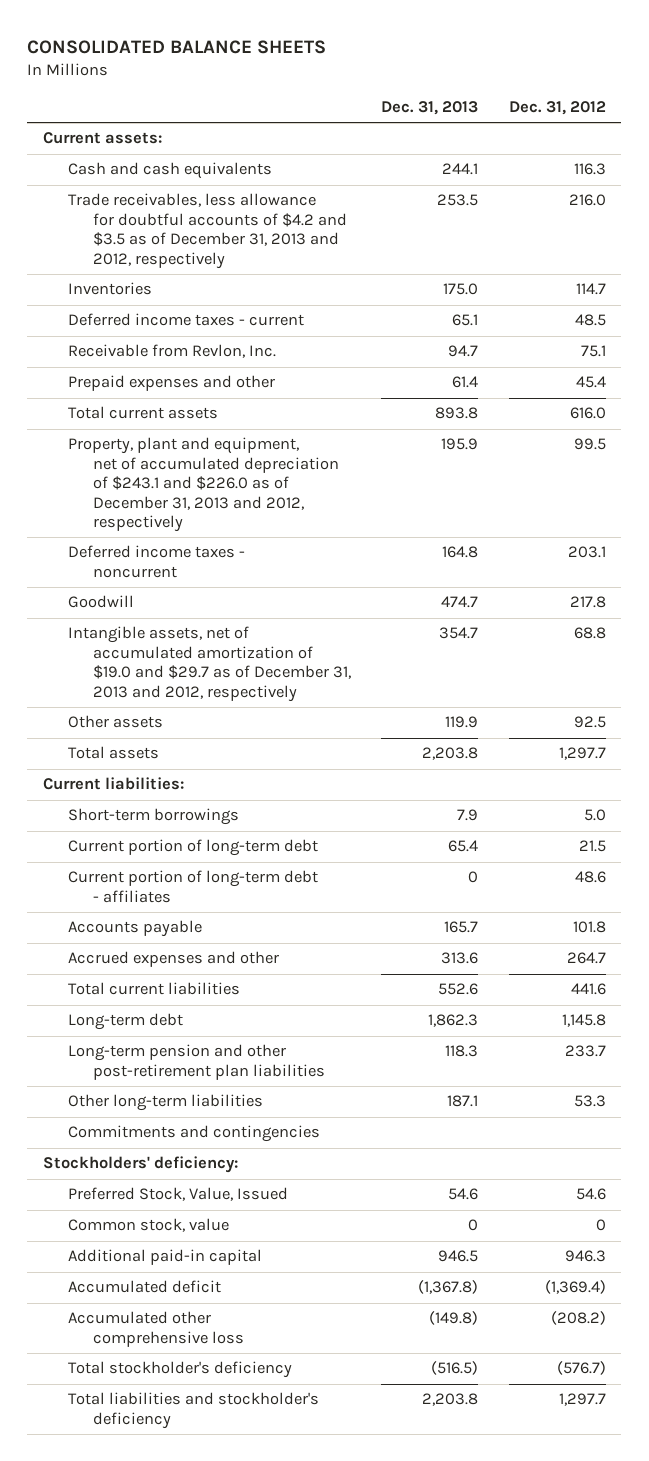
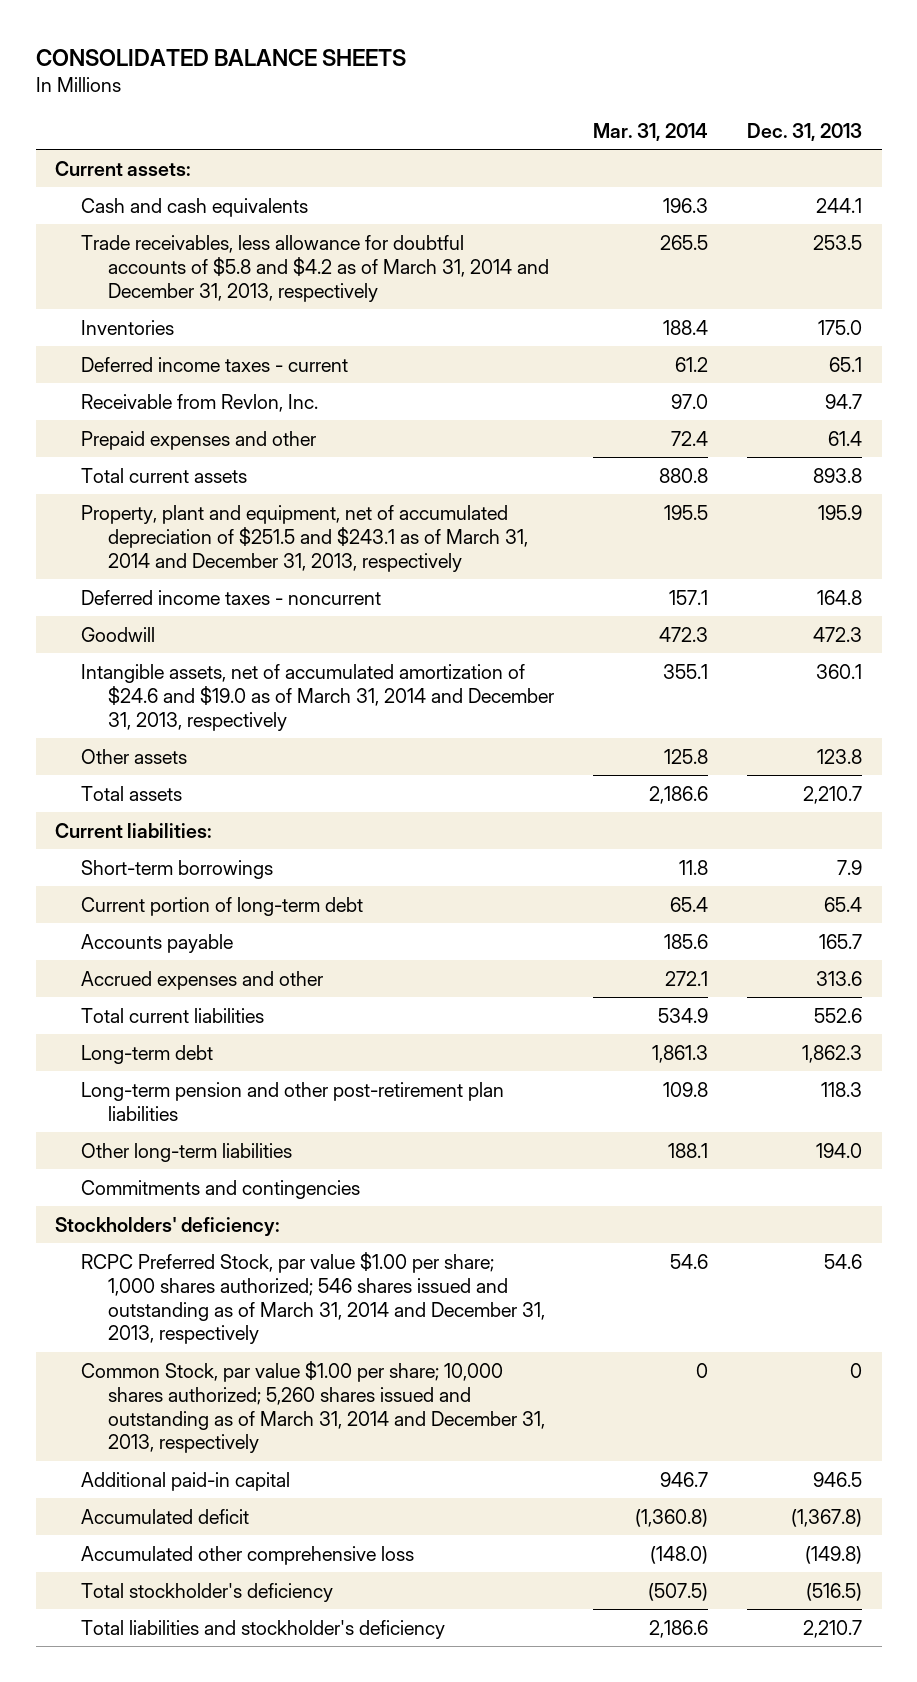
[508,100,606,115] Dec. 31, 2012 -> none
none -> [592,122,708,141] Mar. 31, 2014
[67,193,347,269] Trade receivables, less allowance for doubtful accounts of $4.2 and $3.5 as of December 31, 2013 and 2012, respectively -> [81,234,549,302] Trade receivables, less allowance for doubtful accounts of $5.8 and $4.2 as of March 31, 2014 and December 31, 2013, respectively
[67,437,339,533] Property, plant and equipment, net of accumulated depreciation of $243.1 and $226.0 as of December 31, 2013 and 2012, respectively -> [81,504,528,572] Property, plant and equipment, net of accumulated depreciation of $251.5 and $243.1 as of March 31, 2014 and December 31, 2013, respectively
[441,596,479,609] 474.7 -> [813,626,863,642] 472.3
[67,626,351,702] Intangible assets, net of accumulated amortization of $19.0 and $29.7 as of December 31, 2013 and 2012, respectively -> [81,663,554,731] Intangible assets, net of accumulated amortization of $24.6 and $19.0 as of March 31, 2014 and December 31, 2013, respectively
[439,627,479,640] 354.7 -> [816,663,863,679] 360.1
[445,716,479,729] 119.9 -> [817,748,863,764] 123.8
[422,747,479,761] 2,203.8 -> [803,785,863,804] 2,210.7
[67,870,318,903] Current portion of long-term debt - affiliates -> none
[447,1095,479,1108] 187.1 -> [816,1142,863,1158] 194.0
[67,1187,288,1202] Preferred Stock, Value, Issued -> [81,1251,545,1345] RCPC Preferred Stock, par value $1.00 per share; 1,000 shares authorized; 546 shares issued and outstanding as of March 31, 2014 and December 31, 2013, respectively
[67,1218,229,1233] Common stock, value -> [81,1360,545,1454] Common Stock, par value $1.00 per share; 10,000 shares authorized; 5,260 shares issued and outstanding as of March 31, 2014 and December 31, 2013, respectively
[422,1393,479,1407] 2,203.8 -> [803,1619,863,1638] 2,210.7

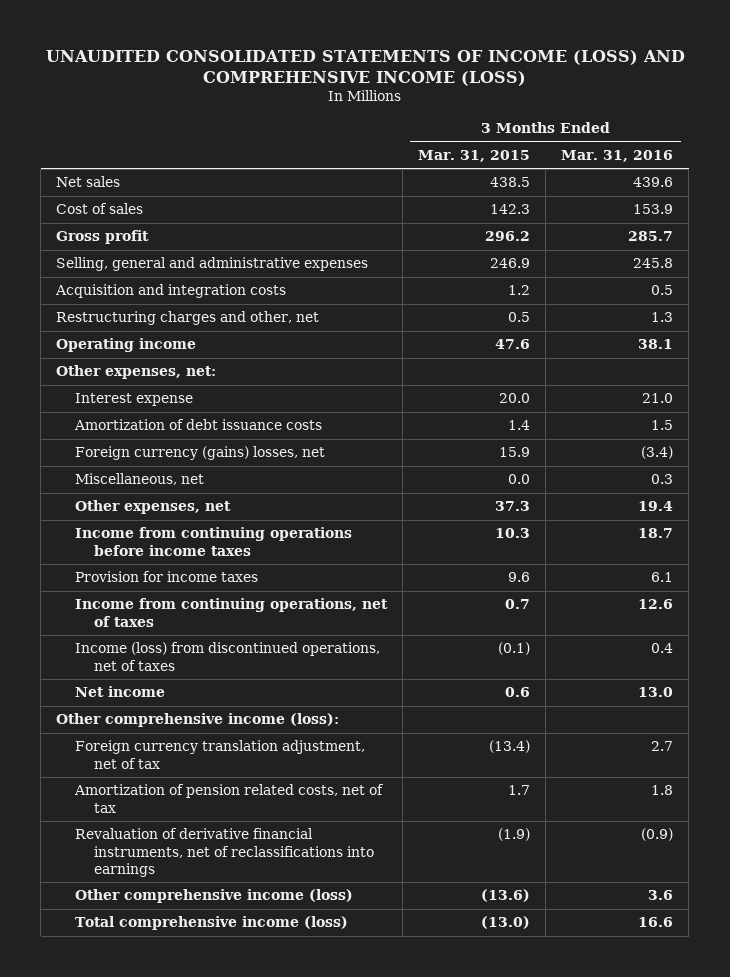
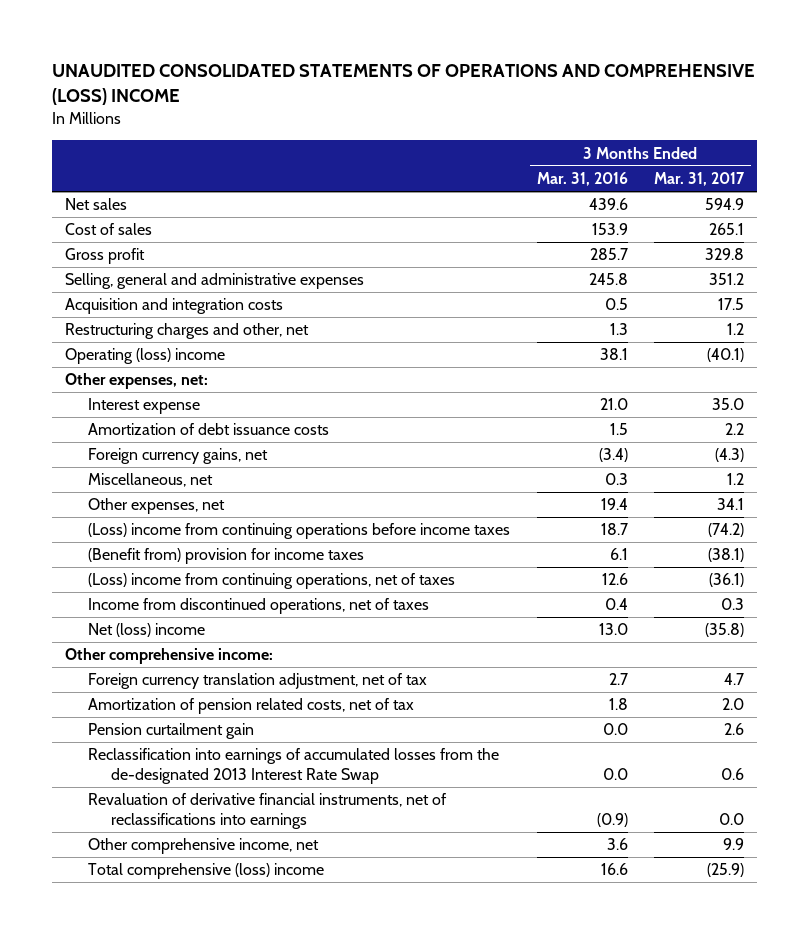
[45,49,685,87] UNAUDITED CONSOLIDATED STATEMENTS OF INCOME (LOSS) AND COMPREHENSIVE INCOME (LOSS) -> [51,64,755,106] UNAUDITED CONSOLIDATED STATEMENTS OF OPERATIONS AND COMPREHENSIVE (LOSS) INCOME
[418,150,531,163] Mar. 31, 2015 -> none
none -> [653,172,745,187] Mar. 31, 2017
[56,338,197,353] Operating income -> [65,348,226,365] Operating (loss) income
[75,446,326,461] Foreign currency (gains) losses, net -> [88,448,269,465] Foreign currency gains, net
[75,527,353,556] Income from continuing operations before income taxes -> [88,523,511,540] (Loss) income from continuing operations before income taxes
[75,571,259,583] Provision for income taxes -> [88,548,365,565] (Benefit from) provision for income taxes
[75,598,389,627] Income from continuing operations, net of taxes -> [88,573,456,590] (Loss) income from continuing operations, net of taxes
[75,642,381,671] Income (loss) from discontinued operations, net of taxes -> [88,598,430,615] Income from discontinued operations, net of taxes
[75,686,166,698] Net income -> [88,623,206,638] Net (loss) income
[56,713,340,728] Other comprehensive income (loss): -> [65,648,274,665] Other comprehensive income:
none -> [88,723,255,740] Pension curtailment gain
none -> [88,748,500,785] Reclassification into earnings of accumulated losses from the de-designated 2013 Interest Rate Swap
[75,889,354,904] Other comprehensive income (loss) -> [88,838,320,855] Other comprehensive income, net
[75,916,349,931] Total comprehensive income (loss) -> [88,863,325,880] Total comprehensive (loss) income

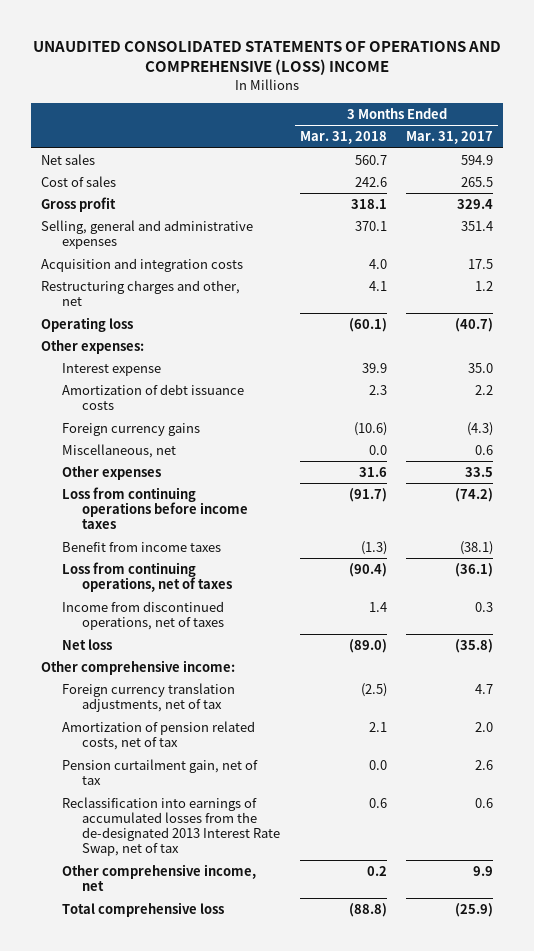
[536,172,628,187] Mar. 31, 2016 -> none
none -> [299,131,387,145] Mar. 31, 2018
[708,223,744,236] 265.1 -> [461,177,494,188] 265.5
[704,248,744,261] 329.8 -> [457,199,494,210] 329.4
[708,273,744,286] 351.2 -> [461,221,494,232] 351.4
[65,348,226,365] Operating (loss) income -> [41,317,134,333] Operating loss
[706,348,744,363] (40.1) -> [455,318,494,333] (40.7)
[65,373,209,390] Other expenses, net: -> [41,340,145,355] Other expenses:
[88,448,269,465] Foreign currency gains, net -> [61,423,200,437] Foreign currency gains
[726,473,744,486] 1.2 -> [475,445,494,456] 0.6
[88,498,226,515] Other expenses, net -> [61,466,161,481] Other expenses
[716,498,744,511] 34.1 -> [465,467,494,478] 33.5
[88,523,511,540] (Loss) income from continuing operations before income taxes -> [61,487,249,530] Loss from continuing operations before income taxes
[88,548,365,565] (Benefit from) provision for income taxes -> [61,542,221,553] Benefit from income taxes
[88,573,456,590] (Loss) income from continuing operations, net of taxes -> [61,562,233,593] Loss from continuing operations, net of taxes
[88,623,206,638] Net (loss) income -> [61,639,112,651] Net loss
[88,673,428,690] Foreign currency translation adjustment, net of tax -> [61,683,235,713] Foreign currency translation adjustments, net of tax
[88,793,448,830] Revaluation of derivative financial instruments, net of reclassifications into earnings -> none
[88,723,255,740] Pension curtailment gain -> [61,759,258,786] Pension curtailment gain, net of tax
[88,748,500,785] Reclassification into earnings of accumulated losses from the de-designated 2013 Interest Rate Swap -> [61,797,281,857] Reclassification into earnings of accumulated losses from the de-designated 2013 Interest Rate Swap, net of tax
[88,863,325,880] Total comprehensive (loss) income -> [61,902,224,918] Total comprehensive loss

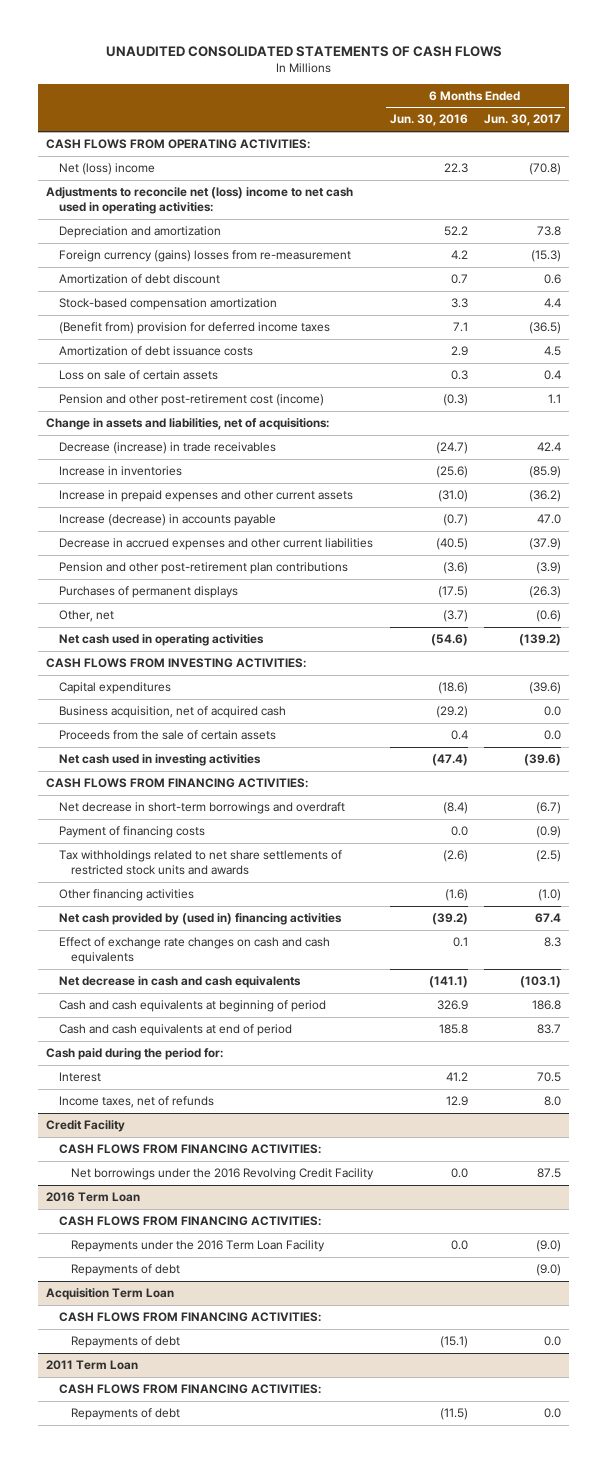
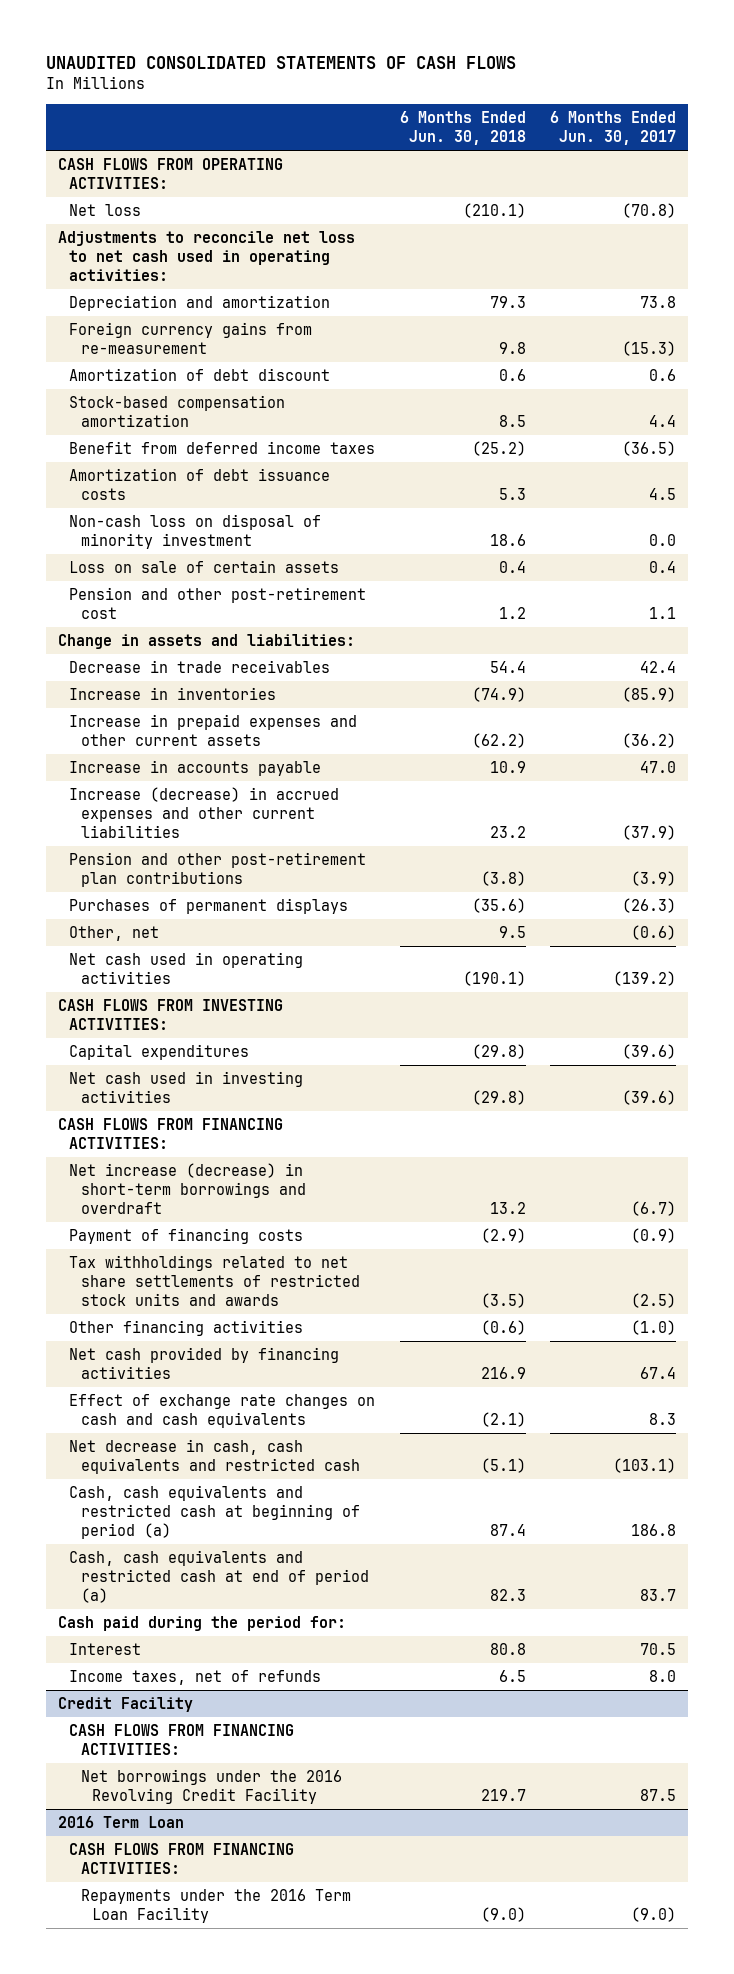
[389,114,468,127] Jun. 30, 2016 -> none
none -> [399,111,526,146] 6 Months Ended Jun. 30, 2018
[58,163,155,176] Net (loss) income -> [69,203,142,216] Net loss
[45,187,353,214] Adjustments to reconcile net (loss) income to net cash used in operating activities: -> [58,230,356,281] Adjustments to reconcile net loss to net cash used in operating activities:
[58,250,351,263] Foreign currency (gains) losses from re-measurement -> [69,321,313,354] Foreign currency gains from re-measurement
[58,322,330,335] (Benefit from) provision for deferred income taxes -> [69,440,376,454] Benefit from deferred income taxes
none -> [69,513,322,549] Non-cash loss on disposal of minority investment
[58,394,324,407] Pension and other post-retirement cost (income) -> [69,586,367,619] Pension and other post-retirement cost
[45,418,329,431] Change in assets and liabilities, net of acquisitions: -> [58,633,356,649] Change in assets and liabilities:
[58,442,276,455] Decrease (increase) in trade receivables -> [69,659,331,673] Decrease in trade receivables
[58,514,276,527] Increase (decrease) in accounts payable -> [69,759,322,776] Increase in accounts payable
[58,538,373,551] Decrease in accrued expenses and other current liabilities -> [69,786,340,838] Increase (decrease) in accrued expenses and other current liabilities
[58,706,286,719] Business acquisition, net of acquired cash -> none
[58,730,276,741] Proceeds from the sale of certain assets -> none
[58,802,345,815] Net decrease in short-term borrowings and overdraft -> [69,1162,306,1214] Net increase (decrease) in short-term borrowings and overdraft
[58,913,342,926] Net cash provided by (used in) financing activities -> [69,1346,340,1379] Net cash provided by financing activities
[58,976,301,989] Net decrease in cash and cash equivalents -> [69,1438,360,1474] Net decrease in cash, cash equivalents and restricted cash
[58,1000,326,1013] Cash and cash equivalents at beginning of period -> [69,1484,360,1539] Cash, cash equivalents and restricted cash at beginning of period (a)
[58,1024,292,1037] Cash and cash equivalents at end of period -> [69,1549,369,1603] Cash, cash equivalents and restricted cash at end of period (a)
[71,1264,181,1277] Repayments of debt -> none
[45,1288,174,1301] Acquisition Term Loan -> none
[58,1312,321,1323] CASH FLOWS FROM FINANCING ACTIVITIES: -> none
[71,1336,181,1349] Repayments of debt -> none
[45,1360,138,1371] 2011 Term Loan -> none
[58,1384,321,1395] CASH FLOWS FROM FINANCING ACTIVITIES: -> none
[71,1408,181,1421] Repayments of debt -> none

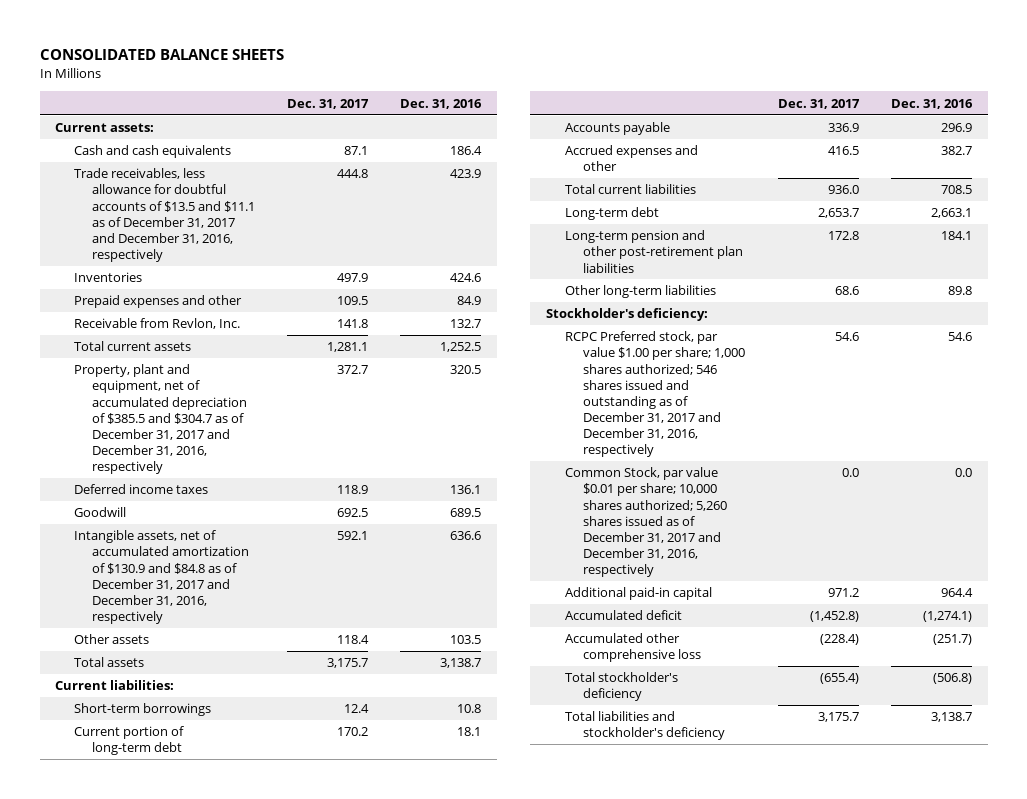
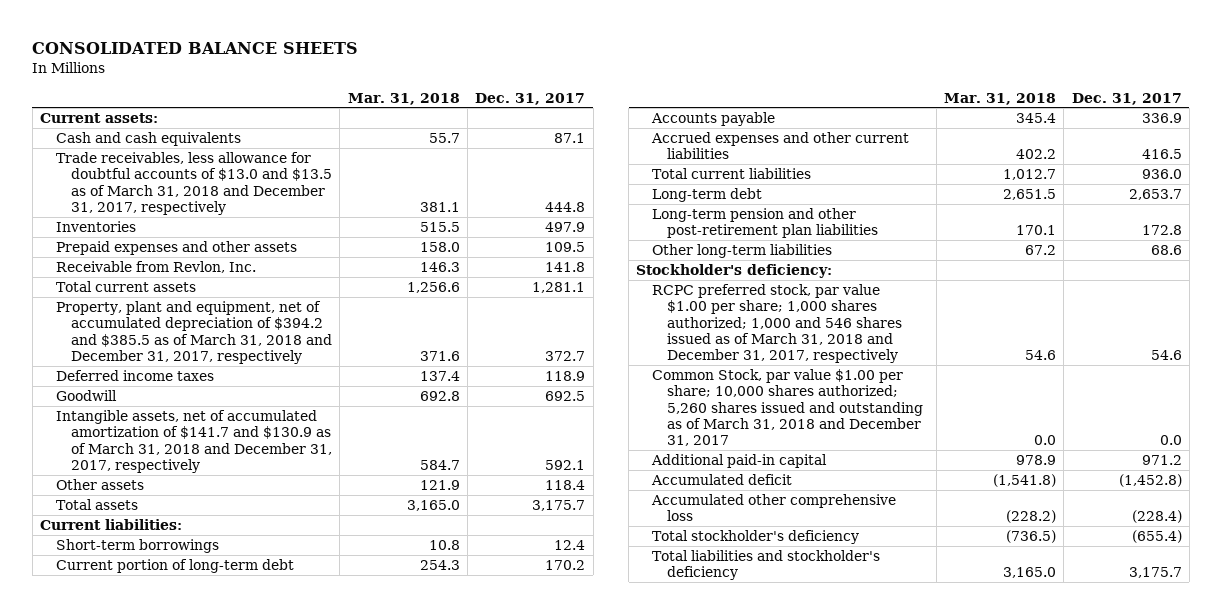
[400,98,483,109] Dec. 31, 2016 -> none
none -> [347,92,460,105] Mar. 31, 2018
[73,168,256,262] Trade receivables, less allowance for doubtful accounts of $13.5 and $11.1 as of December 31, 2017 and December 31, 2016, respectively -> [55,152,333,215] Trade receivables, less allowance for doubtful accounts of $13.0 and $13.5 as of March 31, 2018 and December 31, 2017, respectively
[73,295,242,309] Prepaid expenses and other -> [55,241,297,256] Prepaid expenses and other assets
[73,364,248,474] Property, plant and equipment, net of accumulated depreciation of $385.5 and $304.7 as of December 31, 2017 and December 31, 2016, respectively -> [55,301,333,364] Property, plant and equipment, net of accumulated depreciation of $394.2 and $385.5 as of March 31, 2018 and December 31, 2017, respectively
[73,530,250,624] Intangible assets, net of accumulated amortization of $130.9 and $84.8 as of December 31, 2017 and December 31, 2016, respectively -> [55,410,333,473] Intangible assets, net of accumulated amortization of $141.7 and $130.9 as of March 31, 2018 and December 31, 2017, respectively
[564,145,698,172] Accrued expenses and other -> [650,132,909,160] Accrued expenses and other current liabilities
[564,331,745,457] RCPC Preferred stock, par value $1.00 per share; 1,000 shares authorized; 546 shares issued and outstanding as of December 31, 2017 and December 31, 2016, respectively -> [651,284,903,364] RCPC preferred stock, par value $1.00 per share; 1,000 shares authorized; 1,000 and 546 shares issued as of March 31, 2018 and December 31, 2017, respectively
[564,467,727,577] Common Stock, par value $0.01 per share; 10,000 shares authorized; 5,260 shares issued as of December 31, 2017 and December 31, 2016, respectively -> [651,369,924,447] Common Stock, par value $1.00 per share; 10,000 shares authorized; 5,260 shares issued and outstanding as of March 31, 2018 and December 31, 2017

